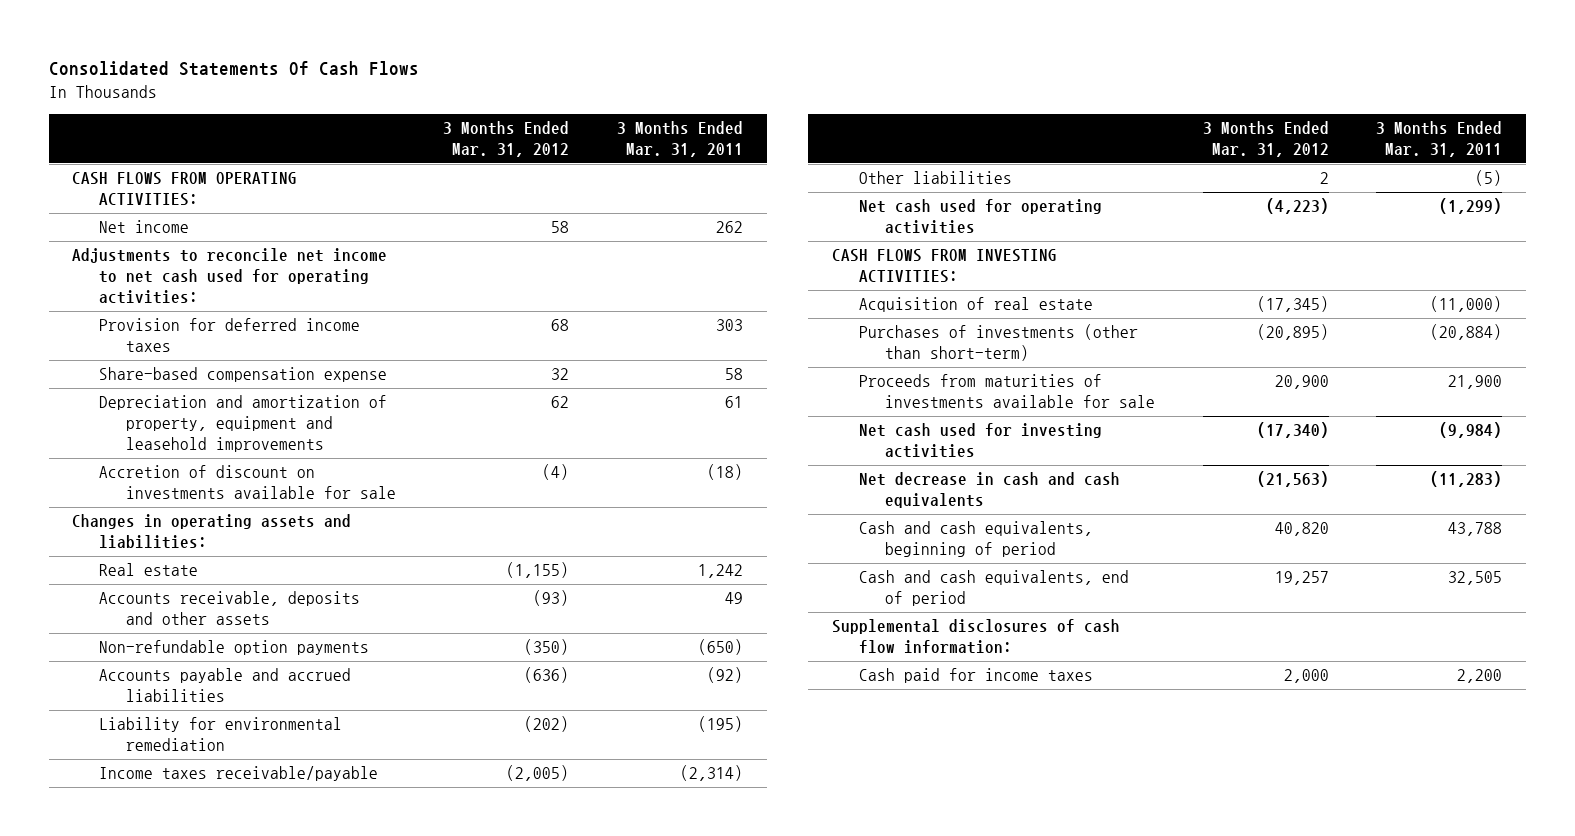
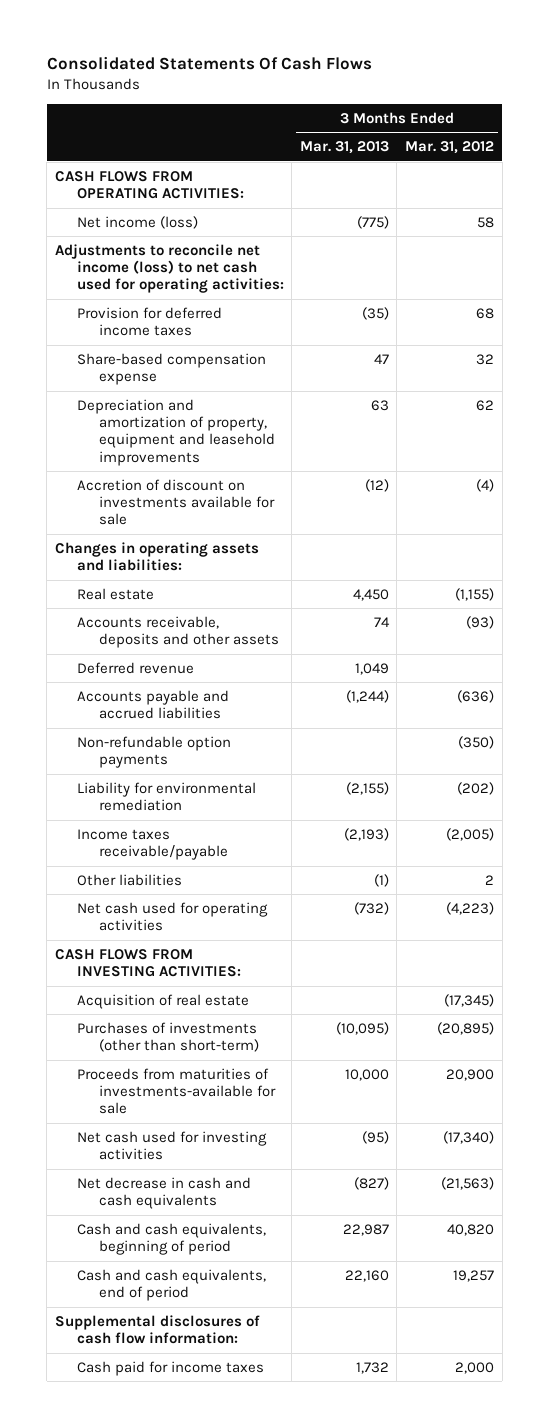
[616,120,743,157] 3 Months Ended Mar. 31, 2011 -> none
none -> [299,141,389,155] Mar. 31, 2013
[99,220,190,234] Net income -> [76,215,198,229] Net income (loss)
[72,248,388,305] Adjustments to reconcile net income to net cash used for operating activities: -> [54,243,284,294] Adjustments to reconcile net income (loss) to net cash used for operating activities:
none -> [76,661,194,674] Deferred revenue
[99,640,370,656] Non-refundable option payments -> [76,735,231,769] Non-refundable option payments
[858,374,1156,409] Proceeds from maturities of investments available for sale -> [76,1067,276,1115] Proceeds from maturities of investments-available for sale

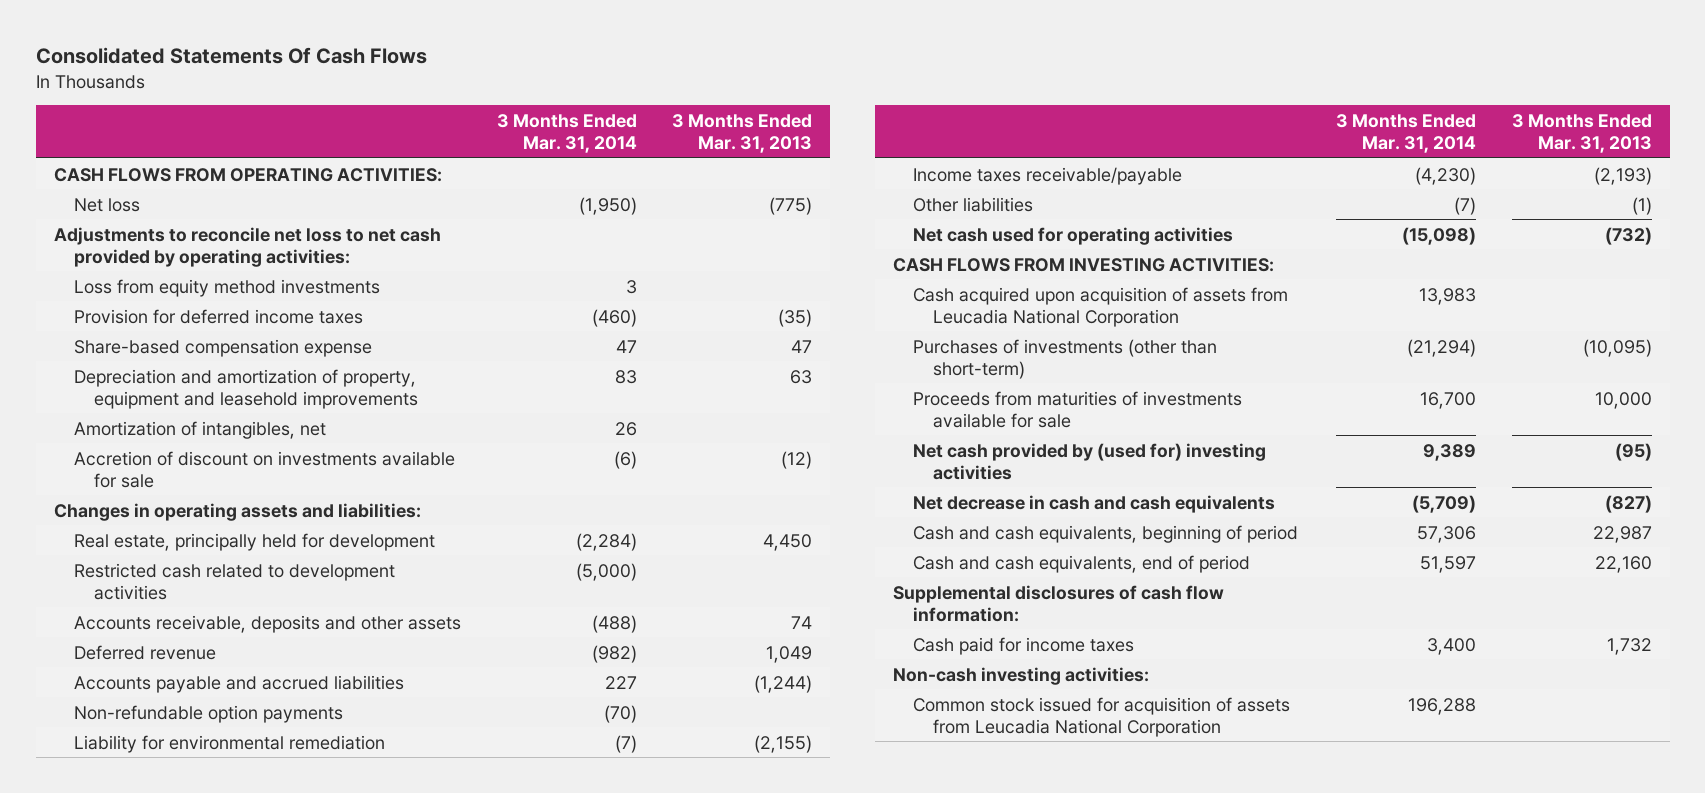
[404,141,494,155] Mar. 31, 2012 -> none
none -> [496,113,637,153] 3 Months Ended Mar. 31, 2014
[76,215,198,229] Net income (loss) -> [73,197,140,212] Net loss
[54,243,284,294] Adjustments to reconcile net income (loss) to net cash used for operating activities: -> [53,226,441,267] Adjustments to reconcile net loss to net cash provided by operating activities:
none -> [73,278,380,297] Loss from equity method investments
none -> [73,420,326,439] Amortization of intangibles, net
[76,587,154,600] Real estate -> [73,532,435,551] Real estate, principally held for development
none -> [73,562,395,600] Restricted cash related to development activities
[76,993,249,1009] Acquisition of real estate -> none
none -> [912,286,1288,327] Cash acquired upon acquisition of assets from Leucadia National Corporation
[76,1067,276,1115] Proceeds from maturities of investments-available for sale -> [912,390,1242,428] Proceeds from maturities of investments available for sale
[76,1130,267,1161] Net cash used for investing activities -> [912,442,1266,480] Net cash provided by (used for) investing activities
none -> [892,666,1149,685] Non-cash investing activities:
none -> [912,696,1290,737] Common stock issued for acquisition of assets from Leucadia National Corporation

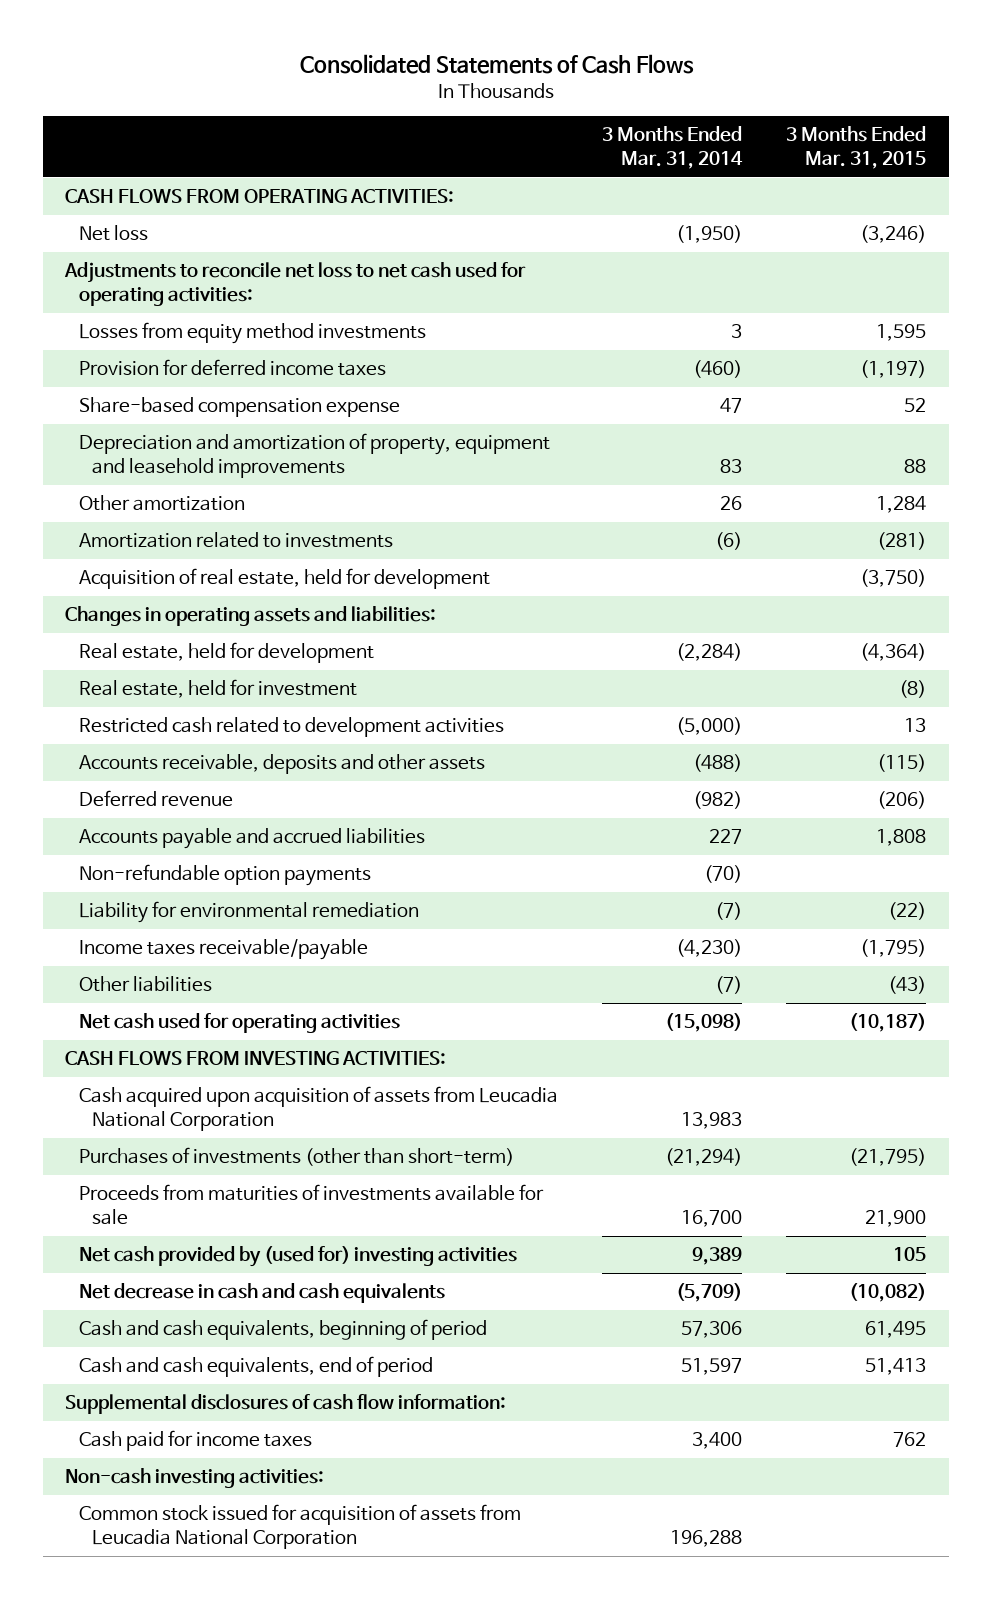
[35,47,427,65] Consolidated Statements Of Cash Flows -> [299,54,694,75] Consolidated Statements of Cash Flows
[672,113,813,153] 3 Months Ended Mar. 31, 2013 -> none
none -> [786,126,927,170] 3 Months Ended Mar. 31, 2015
[53,226,441,267] Adjustments to reconcile net loss to net cash provided by operating activities: -> [64,262,527,306] Adjustments to reconcile net loss to net cash used for operating activities:
[73,278,380,297] Loss from equity method investments -> [78,322,426,345] Losses from equity method investments
[73,420,326,439] Amortization of intangibles, net -> none
[73,450,455,488] Accretion of discount on investments available for sale -> none
none -> [78,495,245,512] Other amortization
none -> [78,532,393,549] Amortization related to investments
none -> [78,568,490,590] Acquisition of real estate, held for development
[73,532,435,551] Real estate, principally held for development -> [78,642,374,664] Real estate, held for development
none -> [78,679,357,699] Real estate, held for investment

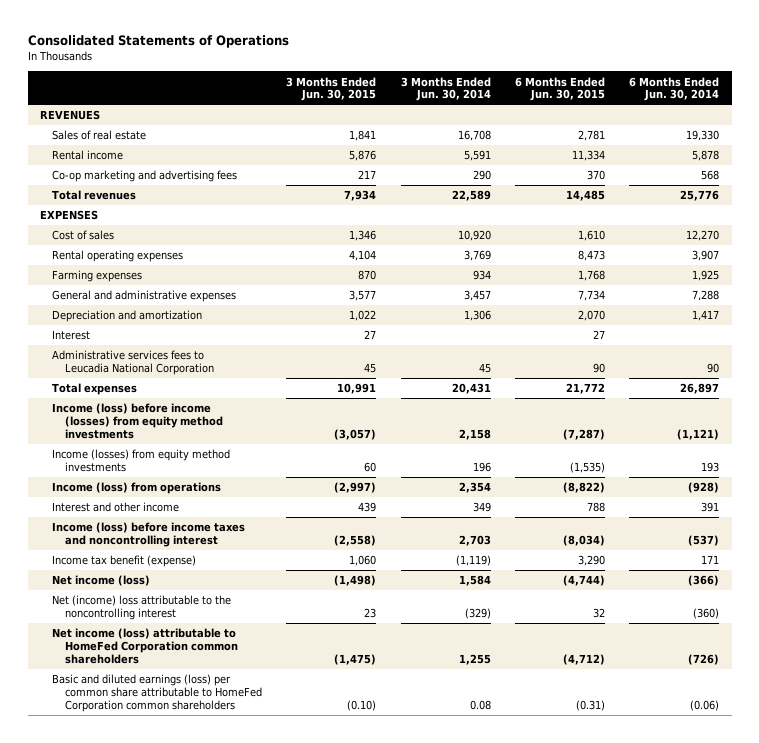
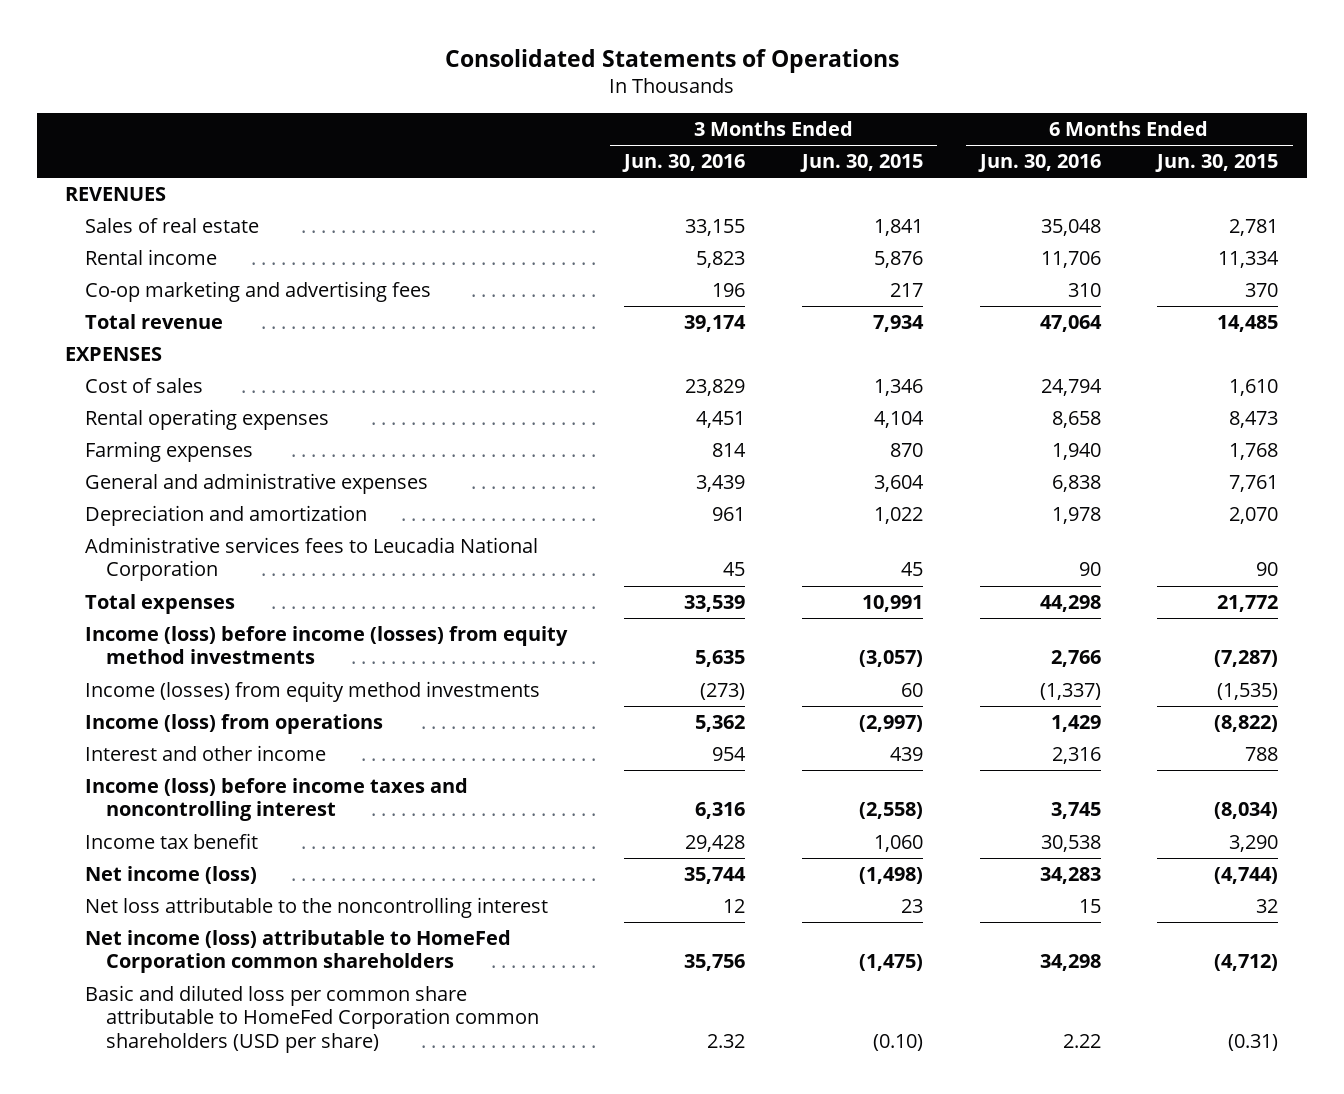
[400,76,491,102] 3 Months Ended Jun. 30, 2014 -> none
[629,76,720,102] 6 Months Ended Jun. 30, 2014 -> none
none -> [622,154,746,173] Jun. 30, 2016
none -> [977,154,1101,173] Jun. 30, 2016
[52,190,137,201] Total revenues -> [85,314,224,330] Total revenue
[349,290,377,302] 3,577 -> [873,475,924,493] 3,604
[577,290,605,302] 7,734 -> [1229,475,1279,493] 7,761
[52,330,91,341] Interest -> none
[52,555,197,568] Income tax benefit (expense) -> [85,833,259,850] Income tax benefit
[52,595,232,620] Net (income) loss attributable to the noncontrolling interest -> [85,897,549,919] Net loss attributable to the noncontrolling interest
[52,674,262,712] Basic and diluted earnings (loss) per common share attributable to HomeFed Corporation common shareholders -> [85,985,539,1053] Basic and diluted loss per common share attributable to HomeFed Corporation common shareholders (USD per share)

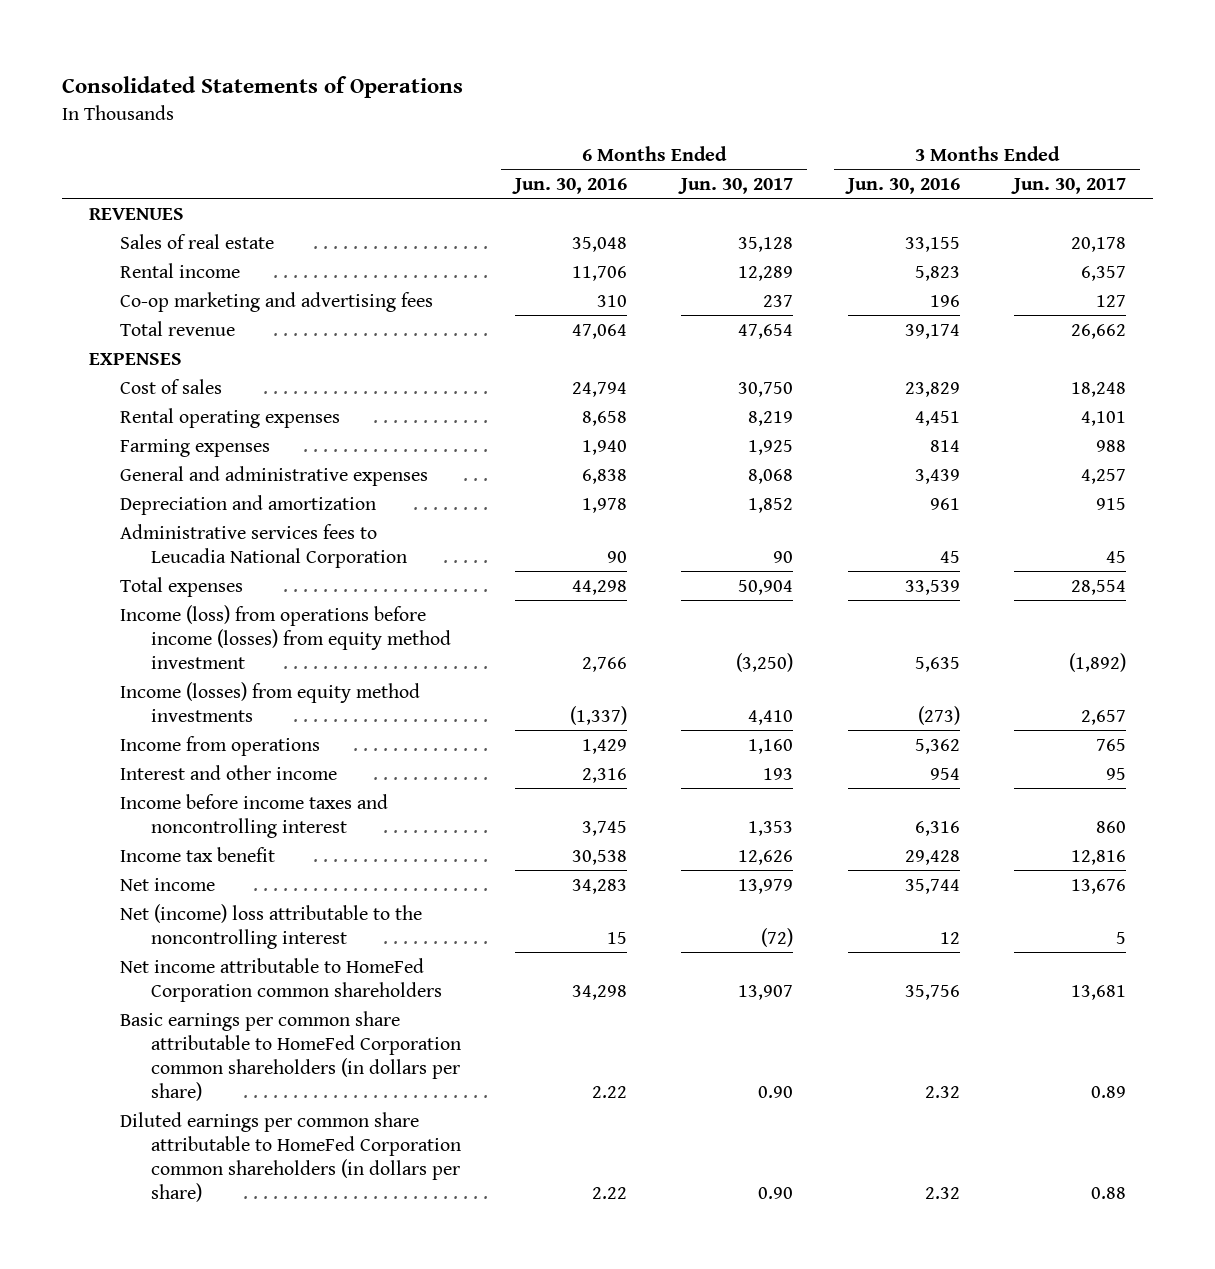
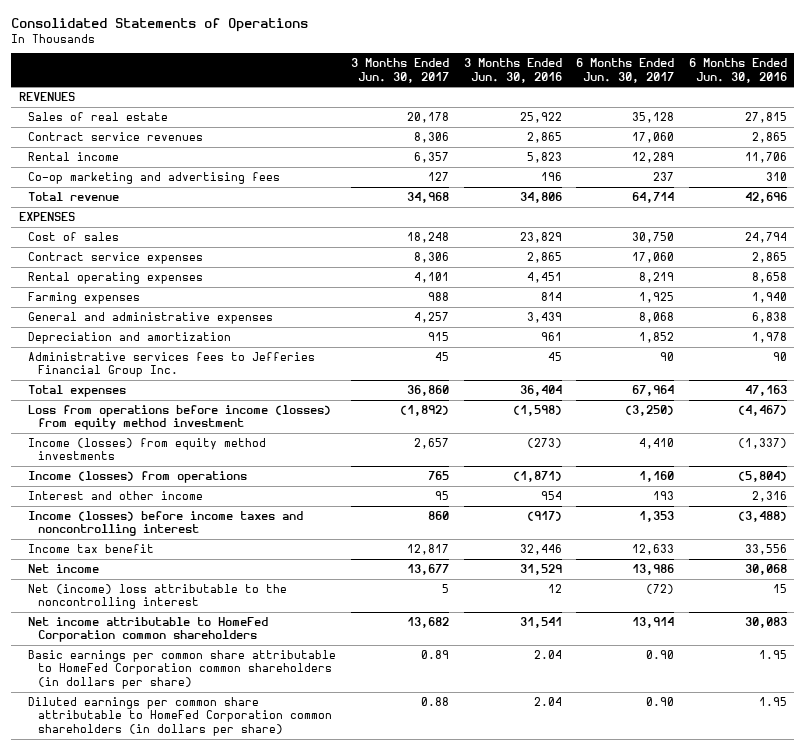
[571,236,627,252] 35,048 -> [744,111,787,123] 27,815
[904,236,960,252] 33,155 -> [519,111,562,123] 25,922
none -> [28,131,204,141] Contract service revenues
[571,323,627,339] 47,064 -> [744,191,787,203] 42,696
[738,323,794,339] 47,654 -> [632,191,675,203] 64,714
[904,323,960,339] 39,174 -> [519,191,562,203] 34,806
[1071,323,1127,339] 26,662 -> [406,191,449,203] 34,968
none -> [28,251,204,264] Contract service expenses
[119,523,407,568] Administrative services fees to Leucadia National Corporation -> [28,351,316,378] Administrative services fees to Jefferies Financial Group Inc.
[571,579,627,595] 44,298 -> [744,384,787,396] 47,163
[738,579,794,595] 50,904 -> [632,384,675,396] 67,964
[904,579,960,595] 33,539 -> [519,384,562,396] 36,404
[1071,579,1127,595] 28,554 -> [406,384,449,396] 36,860
[119,604,451,669] Income (loss) from operations before income (losses) from equity method investment -> [28,404,332,431] Loss from operations before income (losses) from equity method investment
[581,656,627,672] 2,766 -> [737,404,787,416] (4,467)
[914,656,960,672] 5,635 -> [512,404,562,416] (1,598)
[119,735,320,756] Income from operations -> [28,470,248,483] Income (losses) from operations
[581,738,627,754] 1,429 -> [737,470,787,482] (5,804)
[914,738,960,754] 5,362 -> [512,470,562,482] (1,871)
[119,793,388,838] Income before income taxes and noncontrolling interest -> [28,510,304,537] Income (losses) before income taxes and noncontrolling interest
[581,820,627,836] 3,745 -> [737,510,787,522] (3,488)
[914,820,960,836] 6,316 -> [526,510,562,521] (917)
[571,849,627,865] 30,538 -> [744,543,787,555] 33,556
[738,849,794,865] 12,626 -> [632,543,675,555] 12,633
[904,849,960,865] 29,428 -> [519,543,562,555] 32,446
[1071,849,1127,865] 12,816 -> [406,543,449,555] 12,817
[571,878,627,894] 34,283 -> [744,563,787,575] 30,068
[738,878,794,894] 13,979 -> [632,563,675,575] 13,986
[904,878,960,894] 35,744 -> [519,563,562,575] 31,529
[1071,878,1127,894] 13,676 -> [406,563,449,575] 13,677
[571,984,627,1000] 34,298 -> [744,616,787,628] 30,083
[738,984,794,1000] 13,907 -> [632,616,675,628] 13,914
[904,984,960,1000] 35,756 -> [519,616,562,628] 31,541
[1071,984,1127,1000] 13,681 -> [406,616,449,628] 13,682
[591,1085,627,1098] 2.22 -> [758,649,787,659] 1.95
[924,1085,960,1098] 2.32 -> [533,649,562,659] 2.04
[591,1186,627,1199] 2.22 -> [758,696,787,706] 1.95
[924,1186,960,1199] 2.32 -> [533,696,562,706] 2.04

